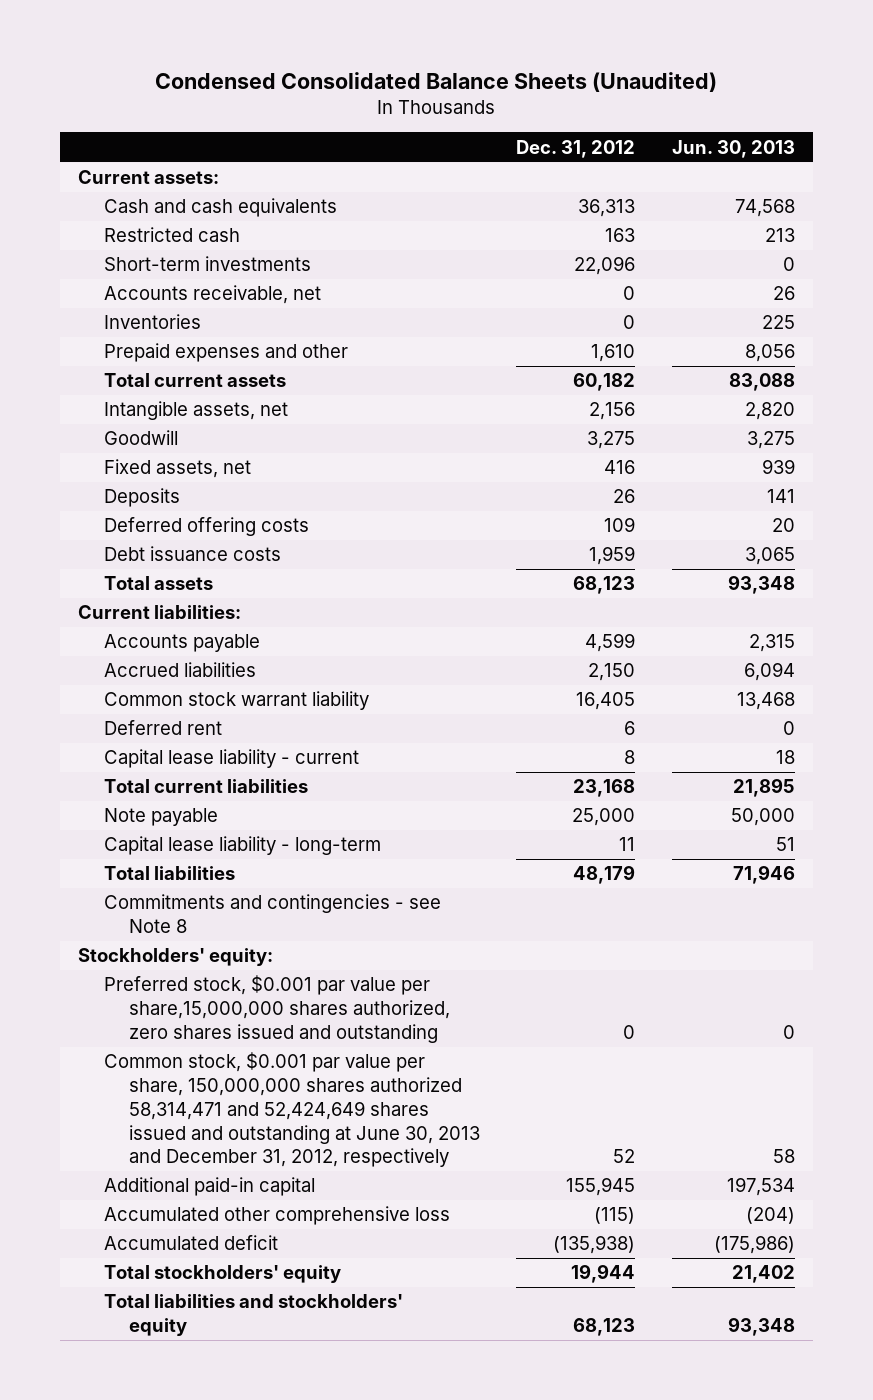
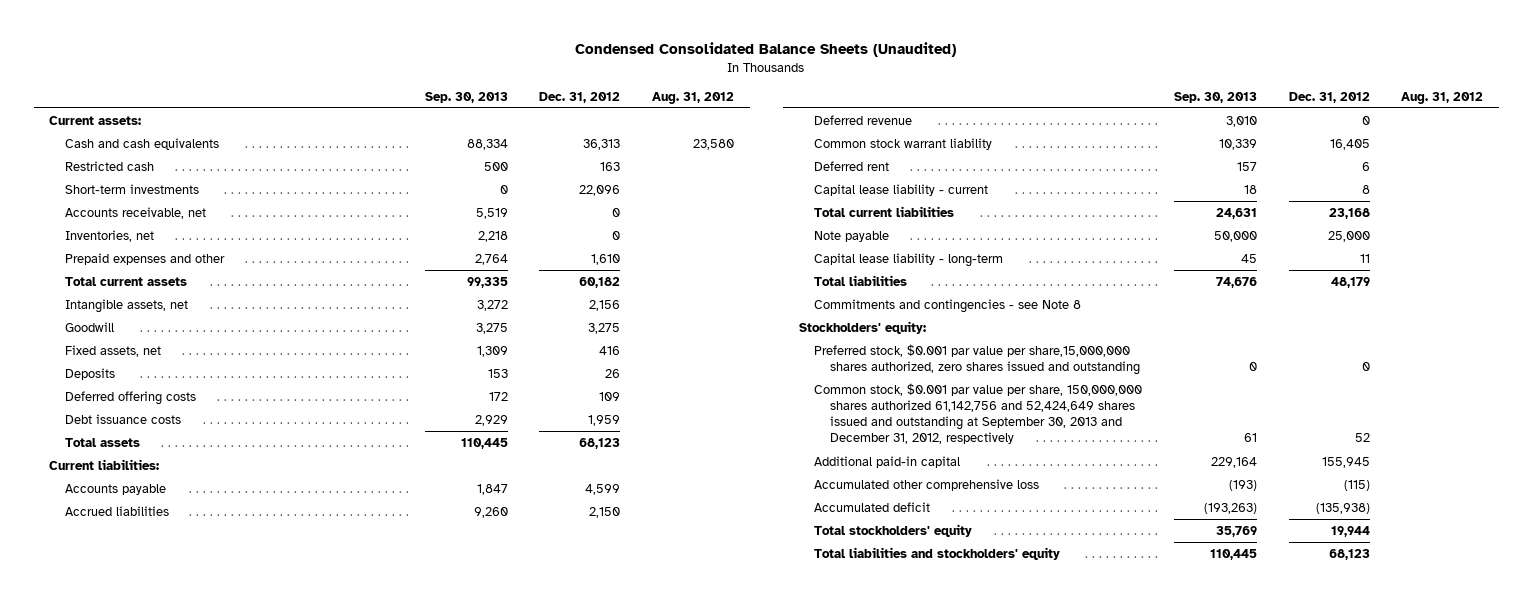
[671,139,795,158] Jun. 30, 2013 -> none
none -> [424,91,508,103] Sep. 30, 2013
none -> [652,91,735,104] Aug. 31, 2012
[103,314,201,330] Inventories -> [64,230,154,243] Inventories, net
none -> [814,115,913,126] Deferred revenue
[103,1052,480,1168] Common stock, $0.001 par value per share, 150,000,000 shares authorized 58,314,471 and 52,424,649 shares issued and outstanding at June 30, 2013 and December 31, 2012, respectively -> [814,383,1143,445] Common stock, $0.001 par value per share, 150,000,000 shares authorized 61,142,756 and 52,424,649 shares issued and outstanding at September 30, 2013 and December 31, 2012, respectively

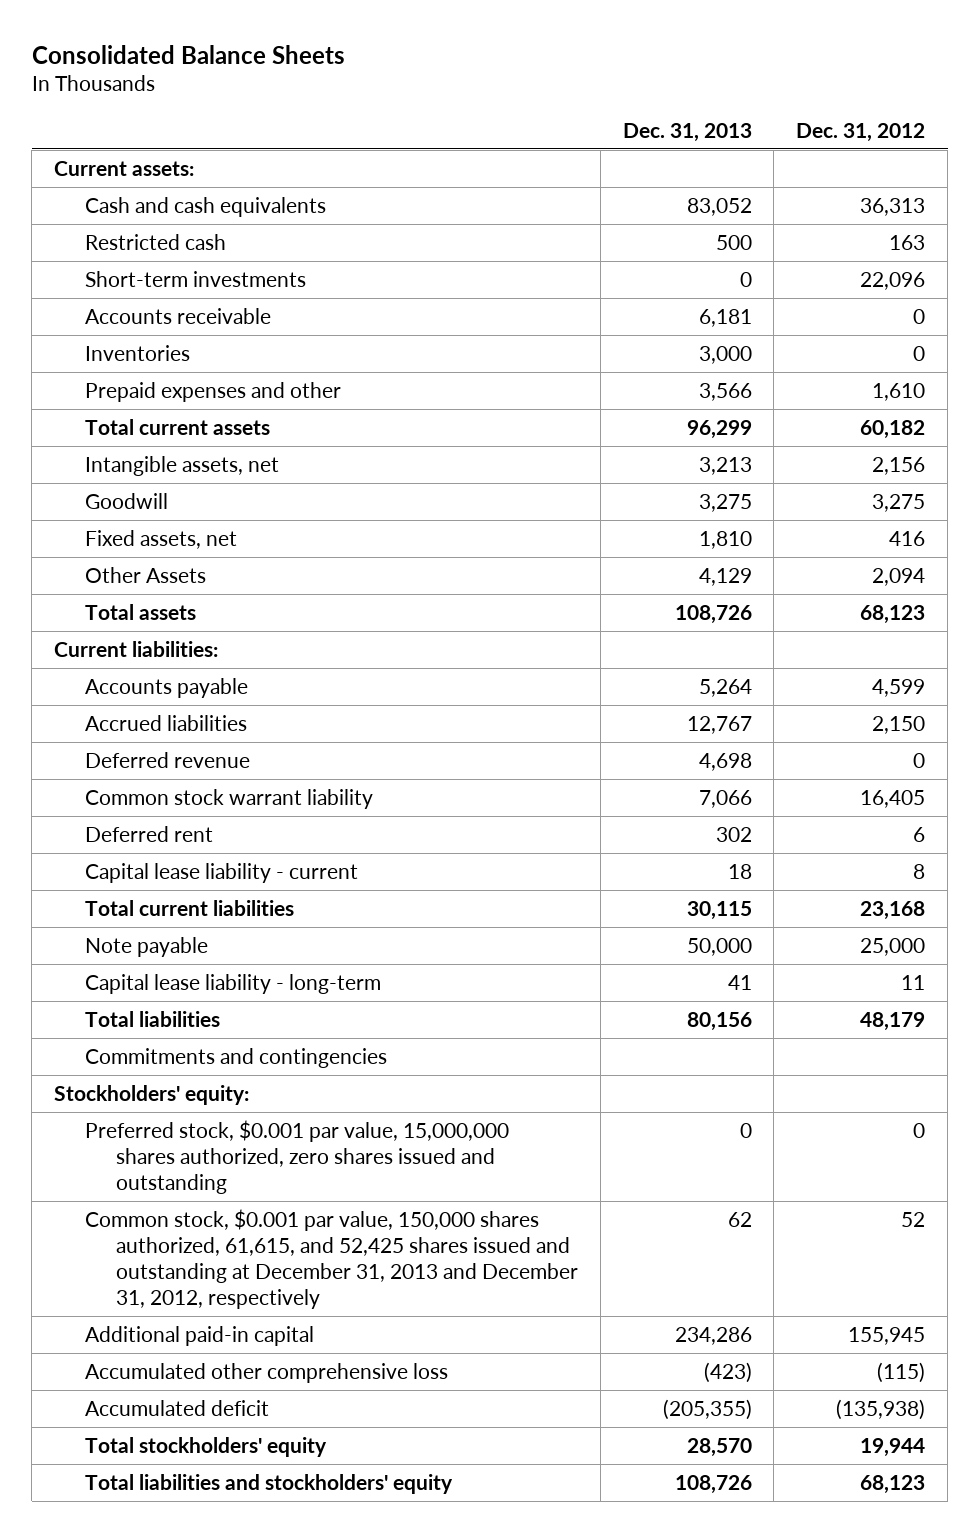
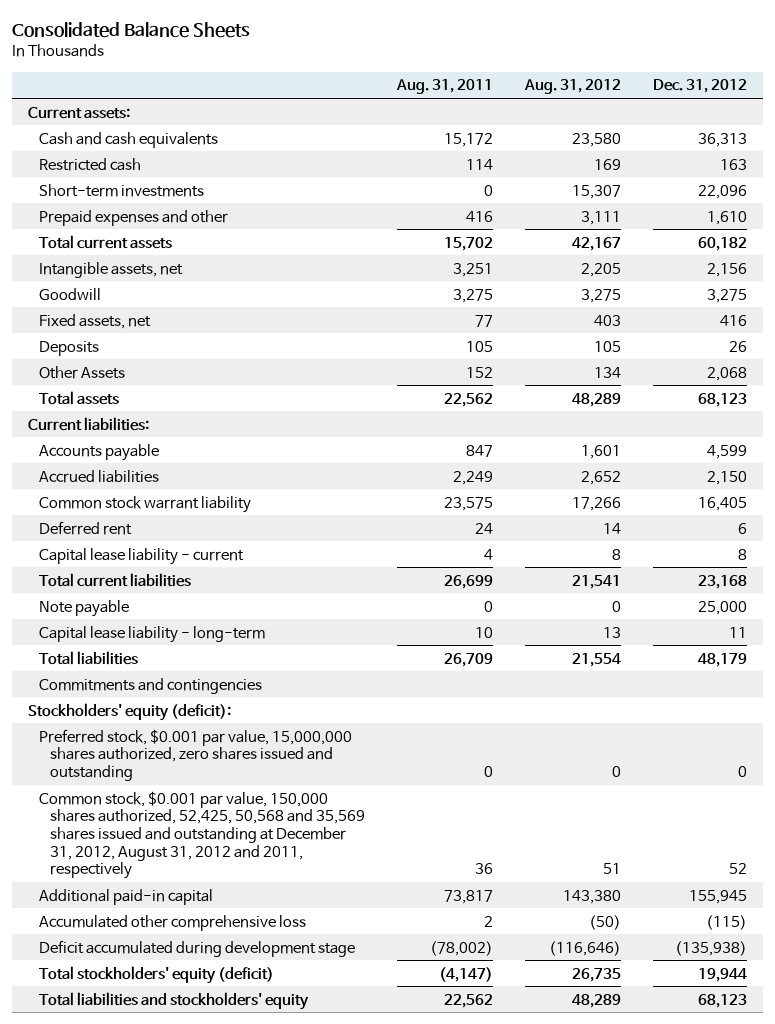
[622,122,752,142] Dec. 31, 2013 -> none
none -> [396,79,494,95] Aug. 31, 2011
none -> [524,79,622,95] Aug. 31, 2012
[84,307,271,324] Accounts receivable -> none
[84,344,190,361] Inventories -> none
none -> [39,340,100,356] Deposits
[872,567,926,586] 2,094 -> [707,366,748,381] 2,068
[84,751,250,768] Deferred revenue -> none
[54,1084,250,1105] Stockholders' equity: -> [28,702,232,721] Stockholders' equity (deficit):
[84,1208,578,1310] Common stock, $0.001 par value, 150,000 shares authorized, 61,615, and 52,425 shares issued and outstanding at December 31, 2013 and December 31, 2012, respectively -> [39,790,366,880] Common stock, $0.001 par value, 150,000 shares authorized, 52,425, 50,568 and 35,569 shares issued and outstanding at December 31, 2012, August 31, 2012 and 2011, respectively
[84,1399,269,1416] Accumulated deficit -> [39,939,356,957] Deficit accumulated during development stage
[84,1436,327,1457] Total stockholders' equity -> [39,965,275,984] Total stockholders' equity (deficit)

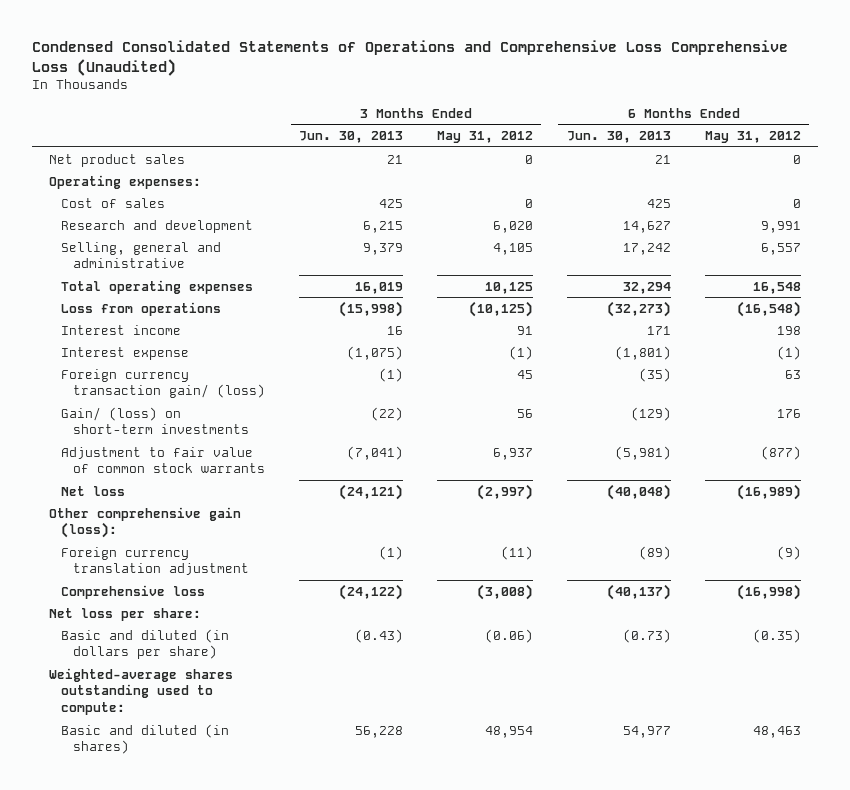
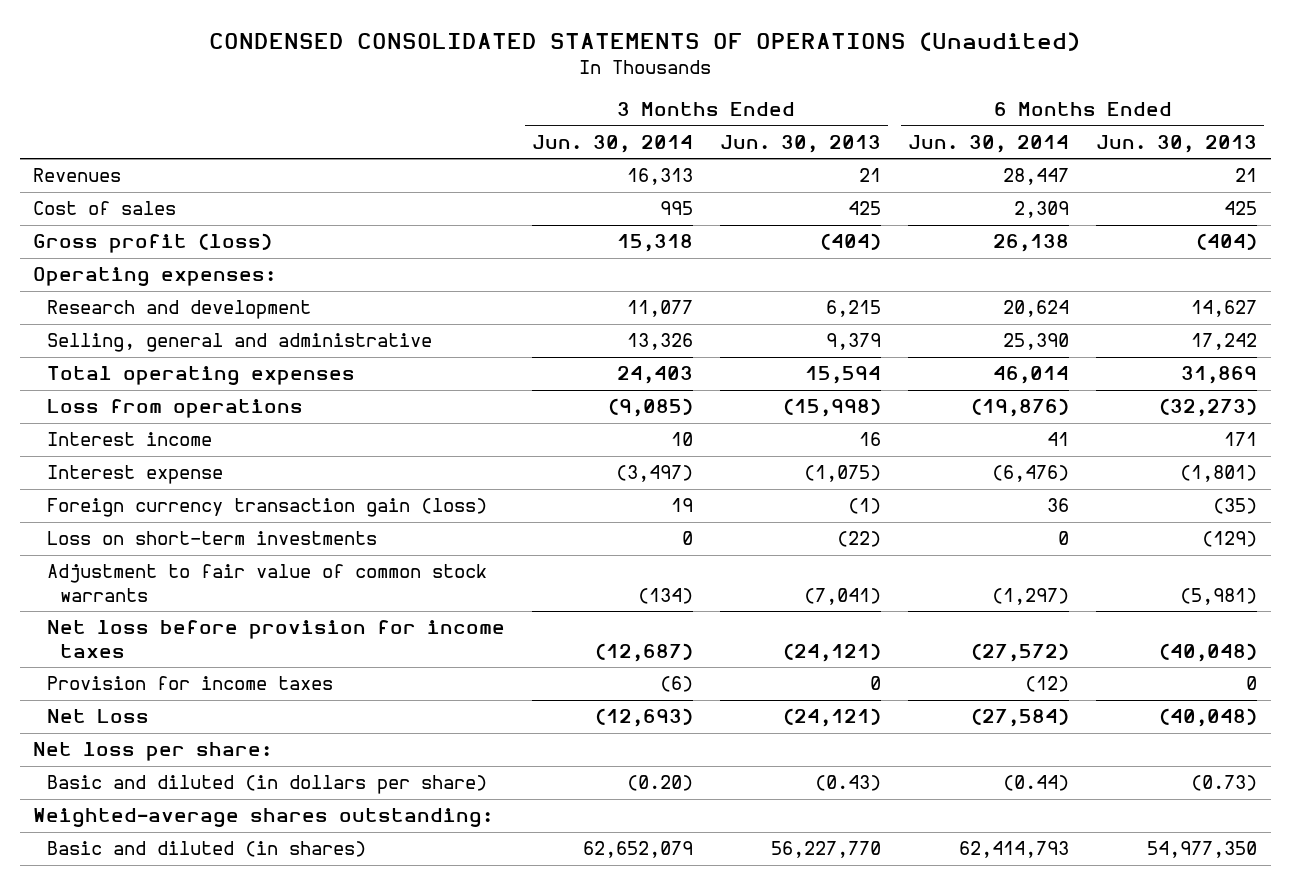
[32,40,789,76] Condensed Consolidated Statements of Operations and Comprehensive Loss Comprehensive Loss (Unaudited) -> [209,31,1081,51] CONDENSED CONSOLIDATED STATEMENTS OF OPERATIONS (Unaudited)
[437,131,534,144] May 31, 2012 -> none
[704,131,801,144] May 31, 2012 -> none
none -> [531,134,693,153] Jun. 30, 2014
none -> [907,134,1069,153] Jun. 30, 2014
[49,153,186,167] Net product sales -> [33,168,122,183] Revenues
none -> [33,233,273,254] Gross profit (loss)
[49,174,202,189] Operating expenses: -> [33,267,277,287] Operating expenses:
[355,281,404,294] 16,019 -> [804,366,881,385] 15,594
[622,281,671,294] 32,294 -> [1181,366,1258,385] 31,869
[61,368,266,399] Foreign currency transaction gain/ (loss) -> [46,498,487,518] Foreign currency transaction gain (loss)
[61,406,250,435] Gain/ (loss) on short-term investments -> [46,531,377,546] Loss on short-term investments
[49,506,242,539] Other comprehensive gain (loss): -> none
[61,546,250,576] Foreign currency translation adjustment -> none
[61,584,206,599] Comprehensive loss -> none
none -> [46,620,505,659] Net loss before provision for income taxes
none -> [46,676,333,691] Provision for income taxes
[61,485,126,496] Net loss -> [46,709,149,724] Net Loss
[49,667,234,715] Weighted-average shares outstanding used to compute: -> [33,808,494,828] Weighted-average shares outstanding:
[355,725,404,738] 56,228 -> [770,841,881,859] 56,227,770
[622,725,671,738] 54,977 -> [1147,841,1258,859] 54,977,350

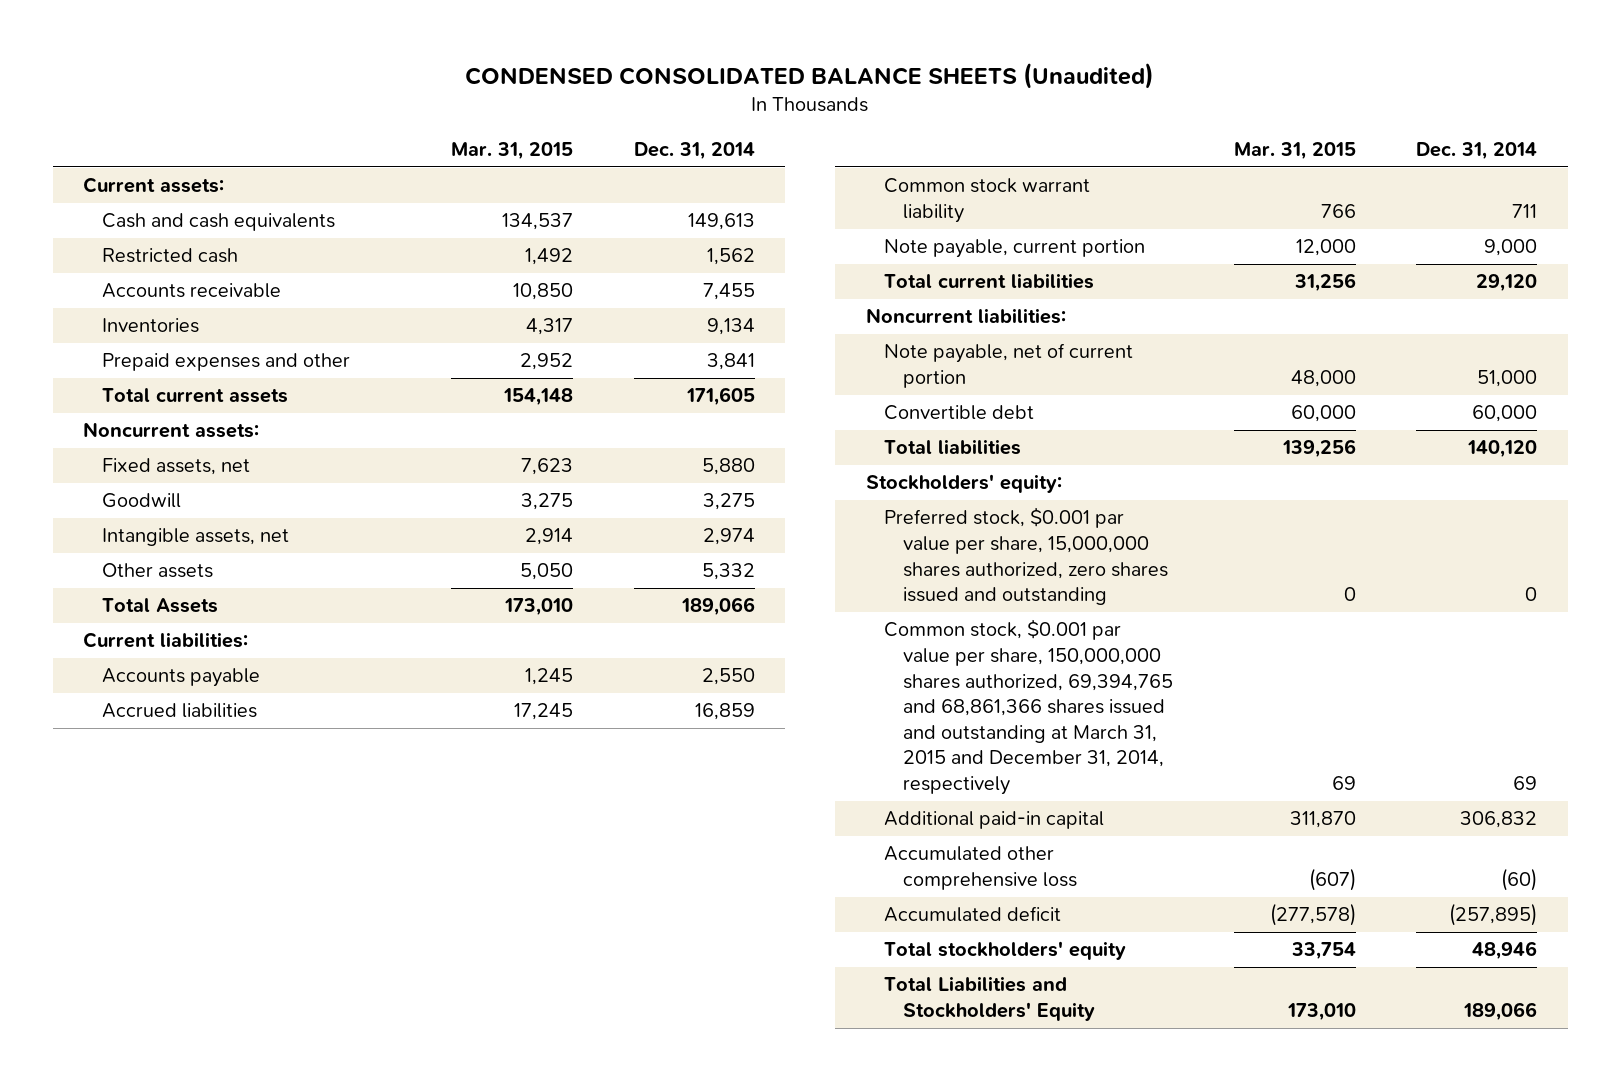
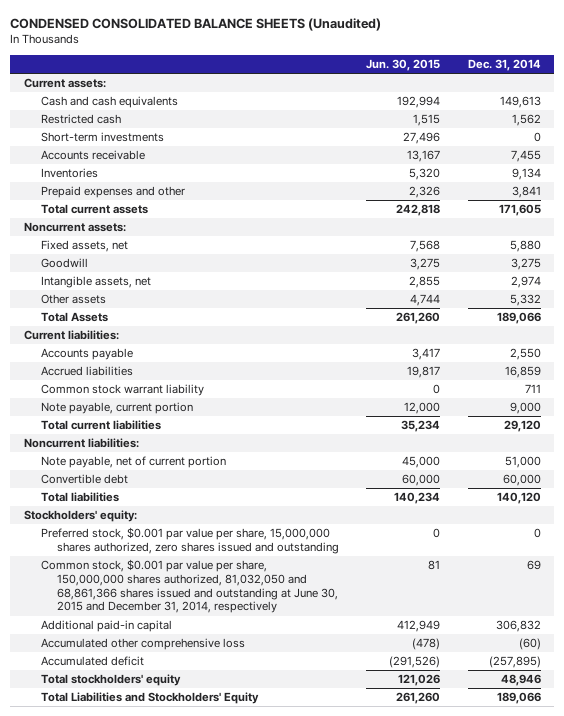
[450,142,573,161] Mar. 31, 2015 -> none
none -> [366,58,441,71] Jun. 30, 2015
none -> [40,132,164,143] Short-term investments
[884,619,1174,796] Common stock, $0.001 par value per share, 150,000,000 shares authorized, 69,394,765 and 68,861,366 shares issued and outstanding at March 31, 2015 and December 31, 2014, respectively -> [40,559,339,614] Common stock, $0.001 par value per share, 150,000,000 shares authorized, 81,032,050 and 68,861,366 shares issued and outstanding at June 30, 2015 and December 31, 2014, respectively

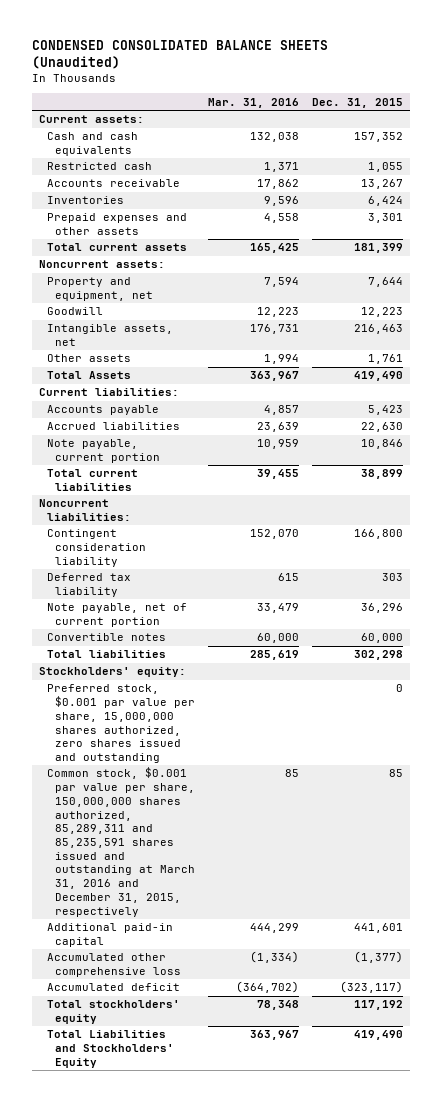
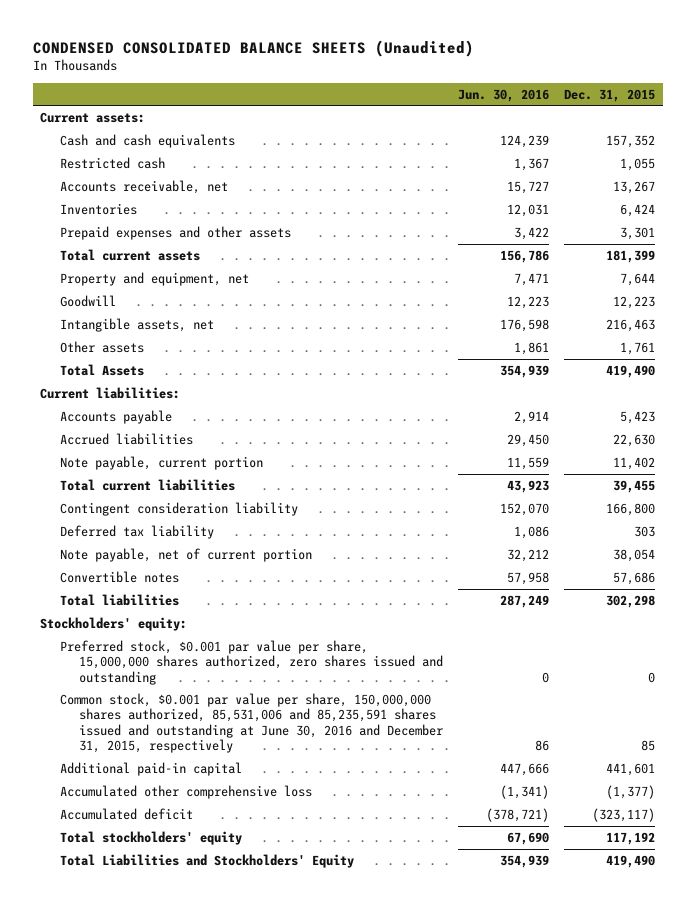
[208,97,300,108] Mar. 31, 2016 -> none
none -> [457,88,549,102] Jun. 30, 2016
[47,179,181,188] Accounts receivable -> [59,179,228,194] Accounts receivable, net
[38,260,165,269] Noncurrent assets: -> none
[38,499,132,522] Noncurrent liabilities: -> none
[361,439,404,450] 10,846 -> [613,456,656,470] 11,402
[361,469,404,480] 38,899 -> [613,479,656,493] 39,455
[361,603,404,614] 36,296 -> [613,548,656,562] 38,054
[361,633,404,644] 60,000 -> [613,571,656,585] 57,686
[47,767,196,917] Common stock, $0.001 par value per share, 150,000,000 shares authorized, 85,289,311 and 85,235,591 shares issued and outstanding at March 31, 2016 and December 31, 2015, respectively -> [59,692,443,753] Common stock, $0.001 par value per share, 150,000,000 shares authorized, 85,531,006 and 85,235,591 shares issued and outstanding at June 30, 2016 and December 31, 2015, respectively

